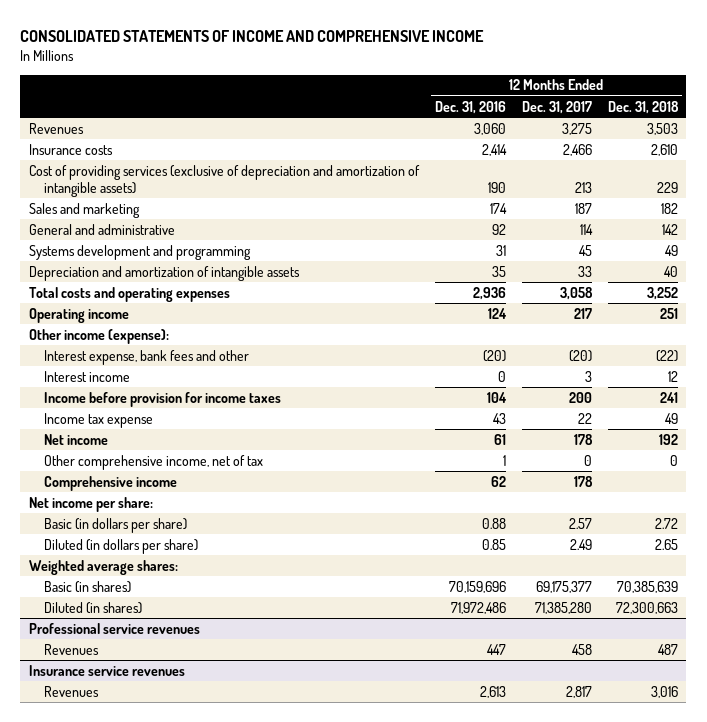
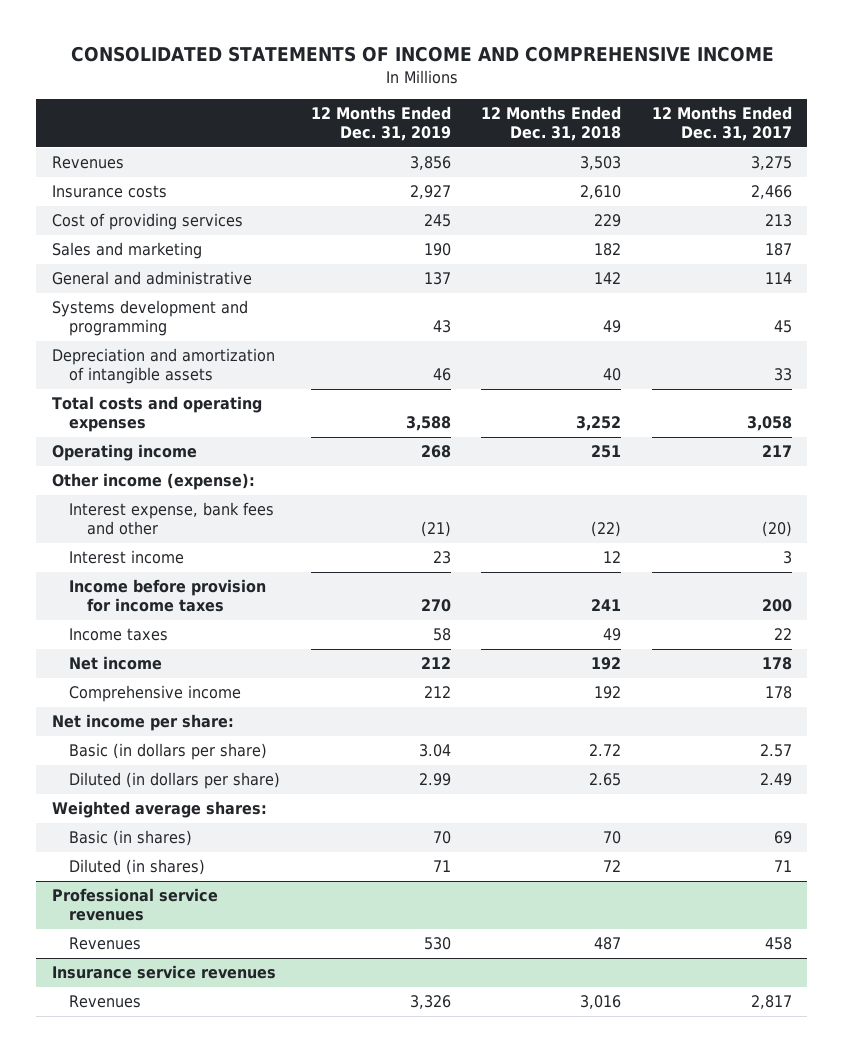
[434,100,506,114] Dec. 31, 2016 -> none
none -> [310,105,451,141] 12 Months Ended Dec. 31, 2019
[28,164,420,197] Cost of providing services (exclusive of depreciation and amortization of intangible assets) -> [51,213,243,231] Cost of providing services
[43,412,153,428] Income tax expense -> [69,628,169,642] Income taxes
[43,475,177,491] Comprehensive income -> none
[43,454,263,470] Other comprehensive income, net of tax -> [69,685,242,703] Comprehensive income
[583,454,592,466] 0 -> [764,686,792,700] 178
[670,454,679,466] 0 -> [594,686,622,700] 192
[535,580,592,593] 69,175,377 -> [773,831,792,845] 69
[617,580,679,593] 70,385,639 -> [603,831,622,845] 70
[534,601,592,614] 71,385,280 -> [773,860,792,873] 71
[616,601,679,614] 72,300,663 -> [603,860,622,873] 72

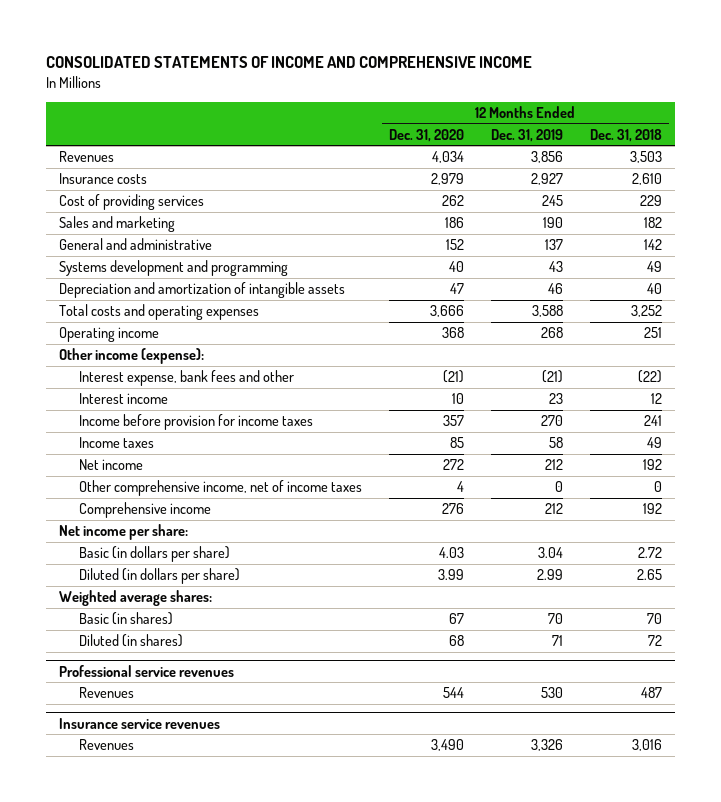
[651,105,792,141] 12 Months Ended Dec. 31, 2017 -> none
none -> [389,128,465,142] Dec. 31, 2020
none -> [79,480,363,497] Other comprehensive income, net of income taxes

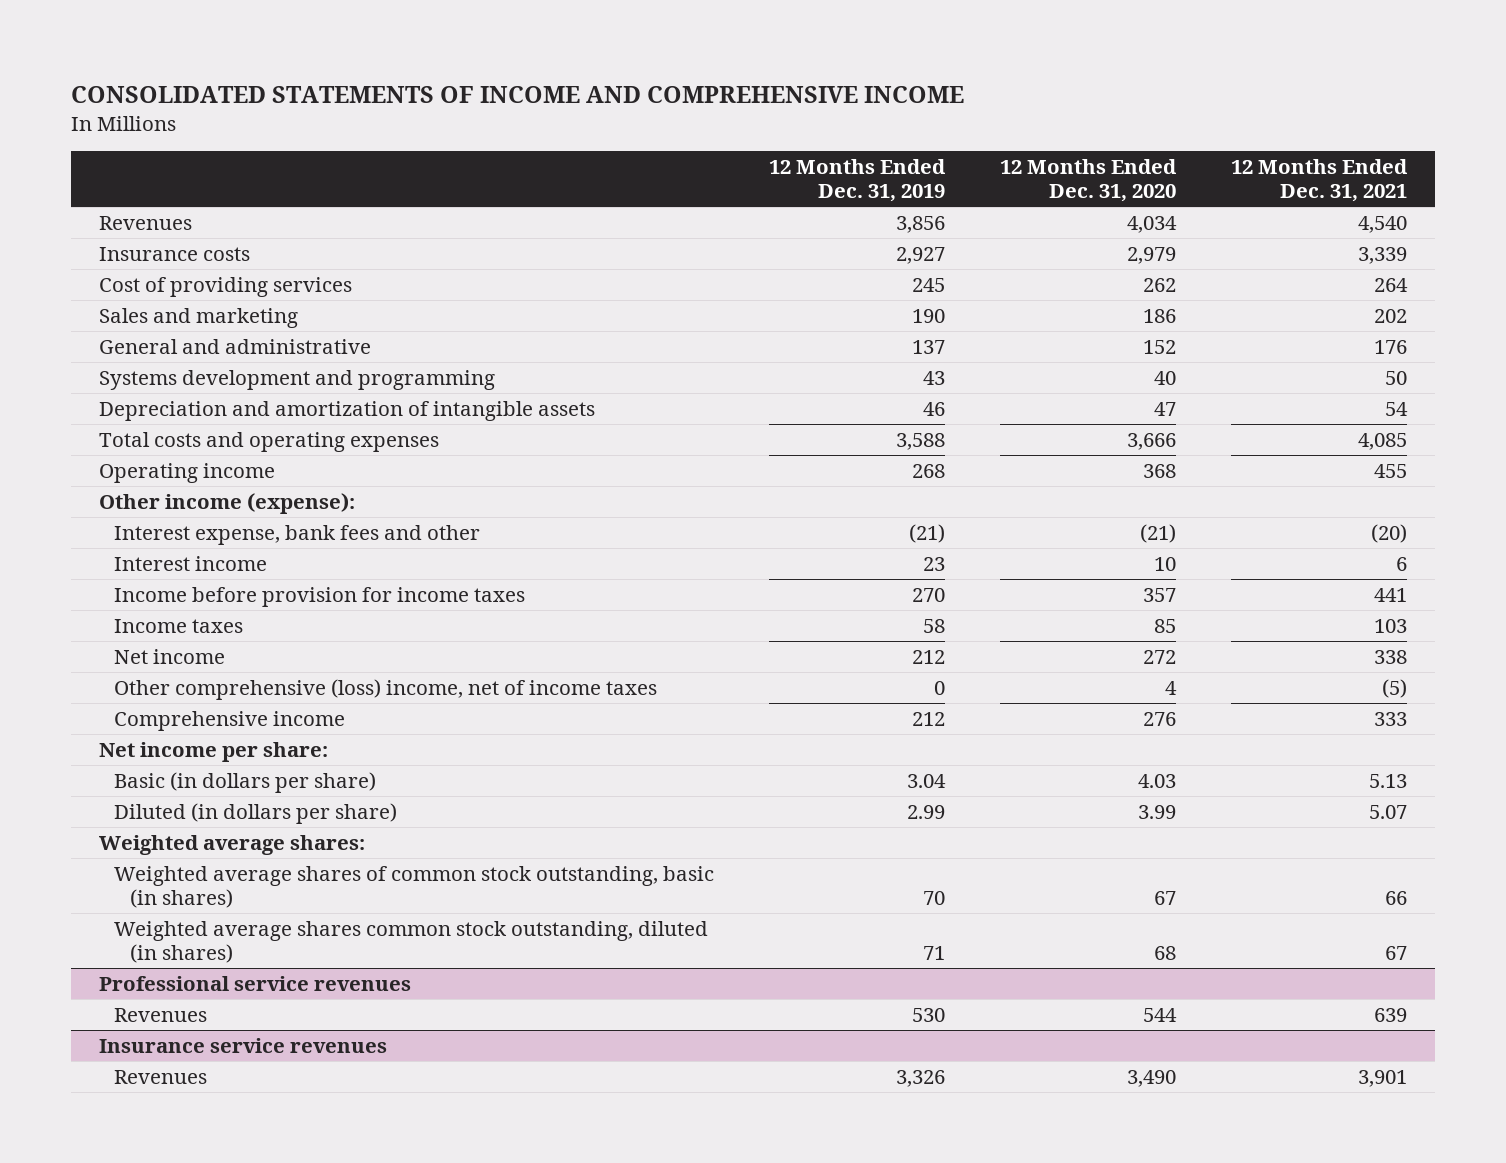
[589,128,662,142] Dec. 31, 2018 -> none
none -> [1231,159,1409,203] 12 Months Ended Dec. 31, 2021
[79,480,363,497] Other comprehensive income, net of income taxes -> [114,678,658,700] Other comprehensive (loss) income, net of income taxes
[79,612,174,626] Basic (in shares) -> [114,865,715,908] Weighted average shares of common stock outstanding, basic (in shares)
[79,634,184,648] Diluted (in shares) -> [114,920,709,963] Weighted average shares common stock outstanding, diluted (in shares)

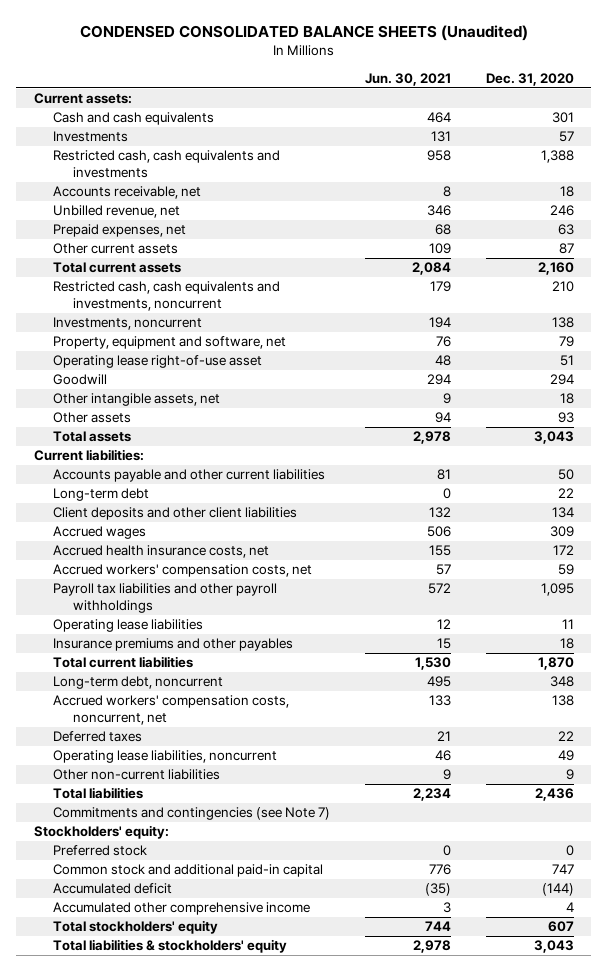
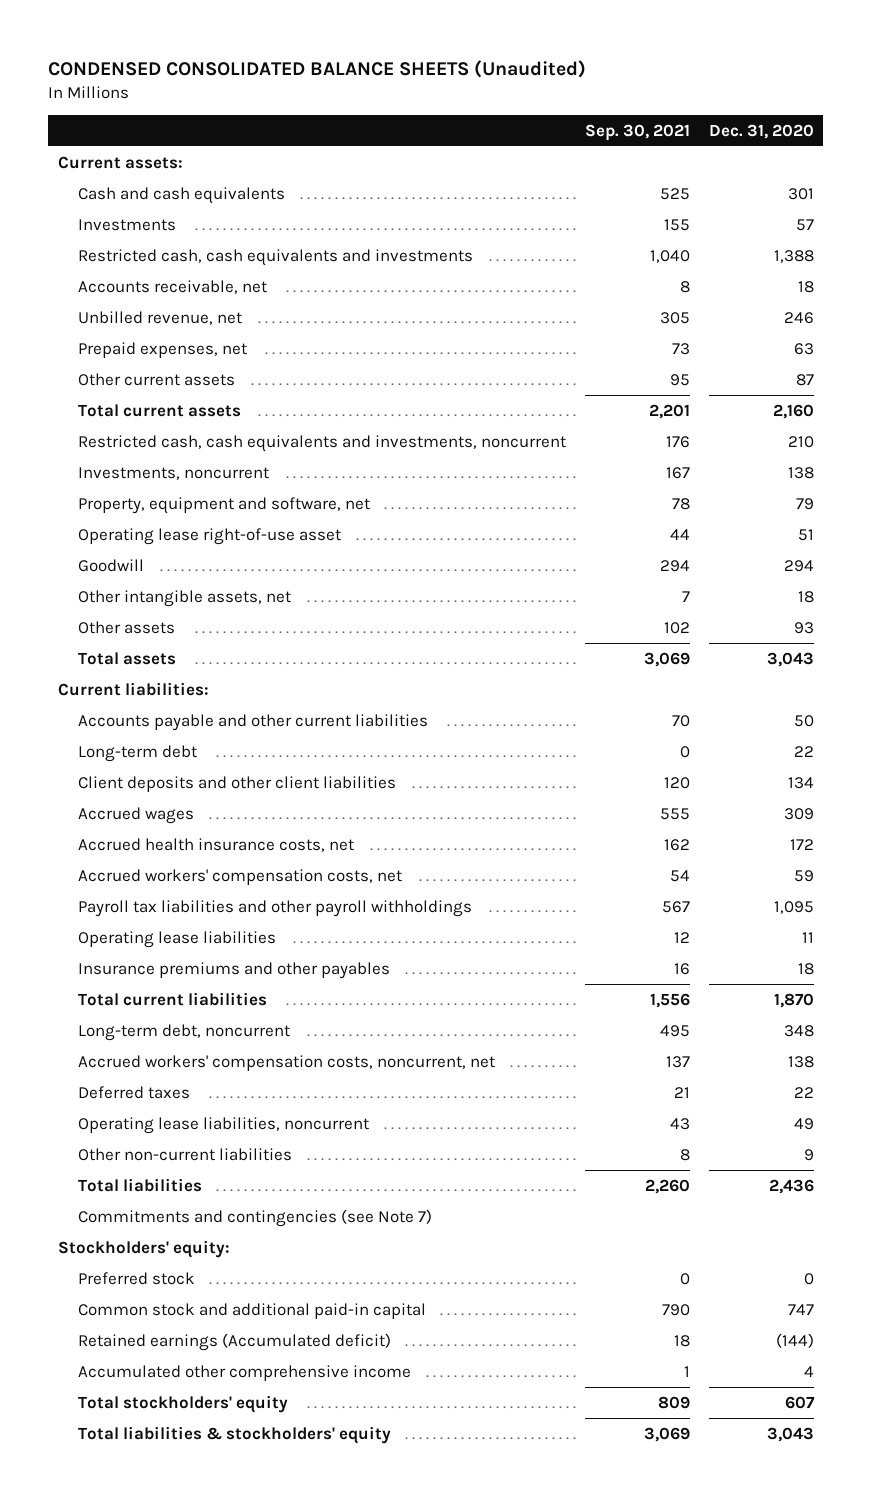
[365,72,452,86] Jun. 30, 2021 -> none
none -> [585,123,691,141] Sep. 30, 2021
[53,883,173,895] Accumulated deficit -> [78,1332,392,1351] Retained earnings (Accumulated deficit)

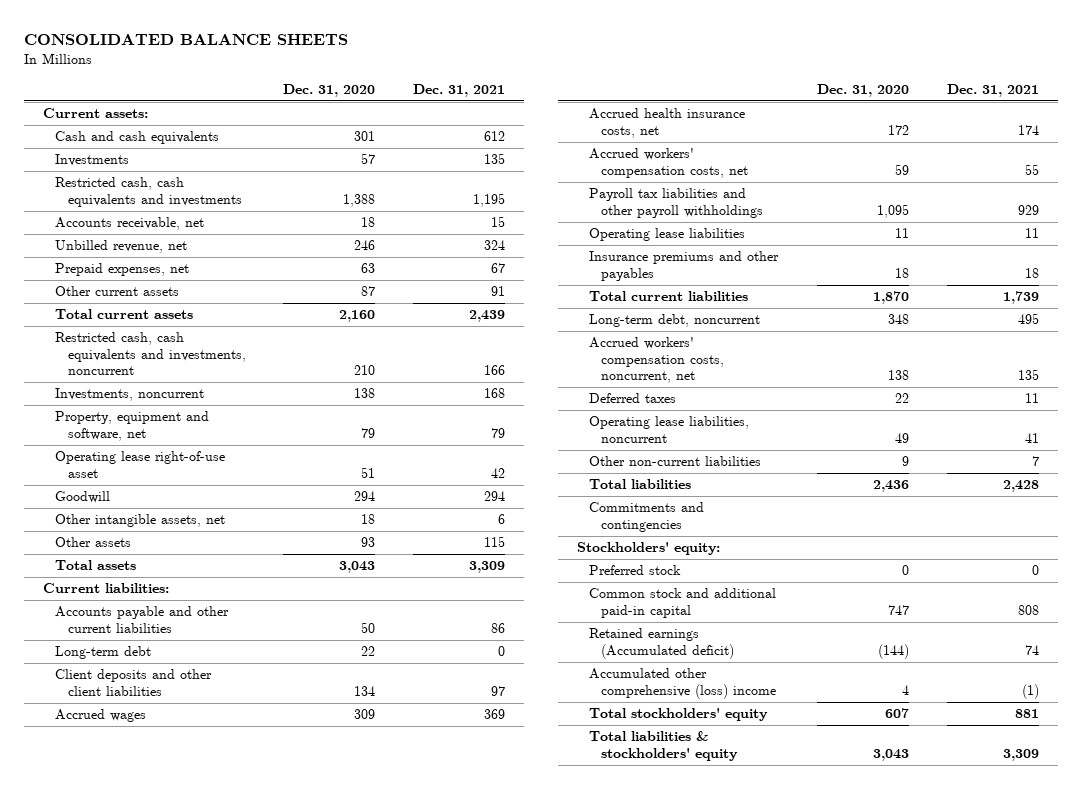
[48,59,587,78] CONDENSED CONSOLIDATED BALANCE SHEETS (Unaudited) -> [24,34,349,46] CONSOLIDATED BALANCE SHEETS
[585,123,691,141] Sep. 30, 2021 -> none
none -> [413,83,506,97] Dec. 31, 2021
[78,1208,433,1227] Commitments and contingencies (see Note 7) -> [589,502,705,532] Commitments and contingencies
[78,1364,412,1381] Accumulated other comprehensive income -> [589,668,777,699] Accumulated other comprehensive (loss) income

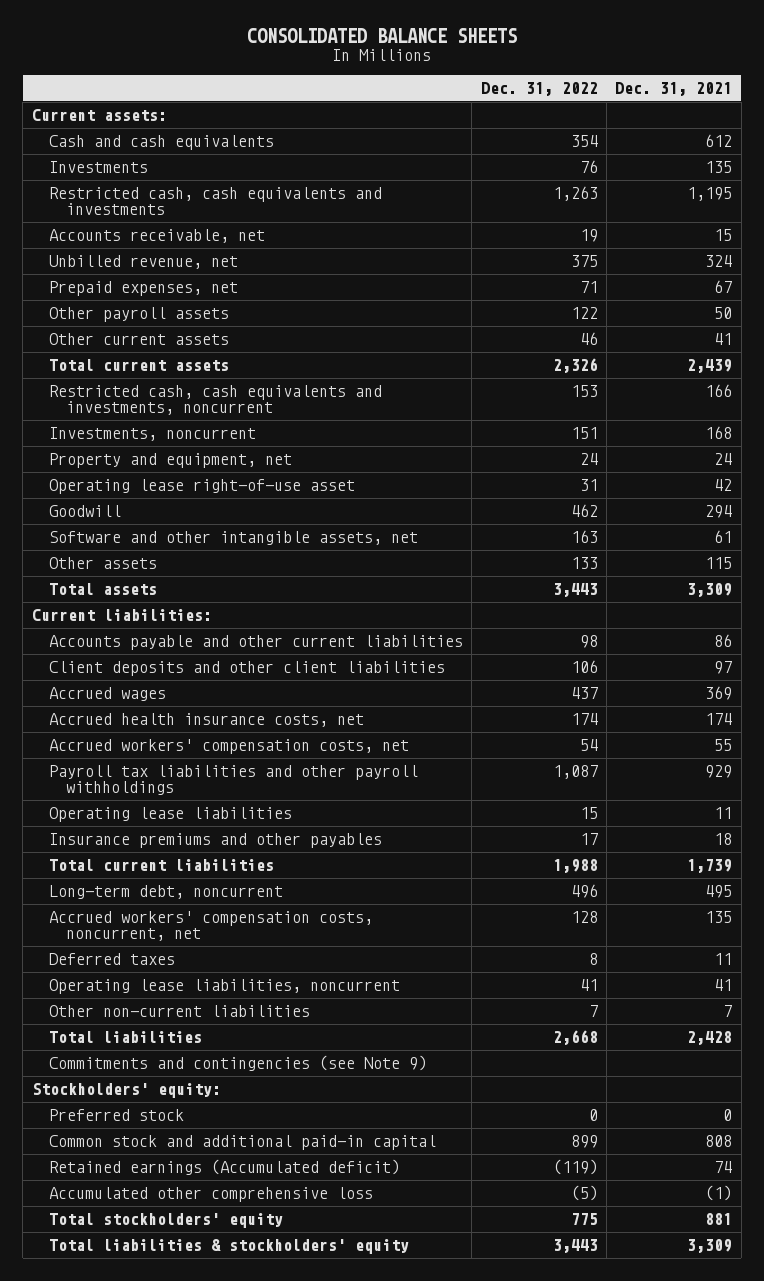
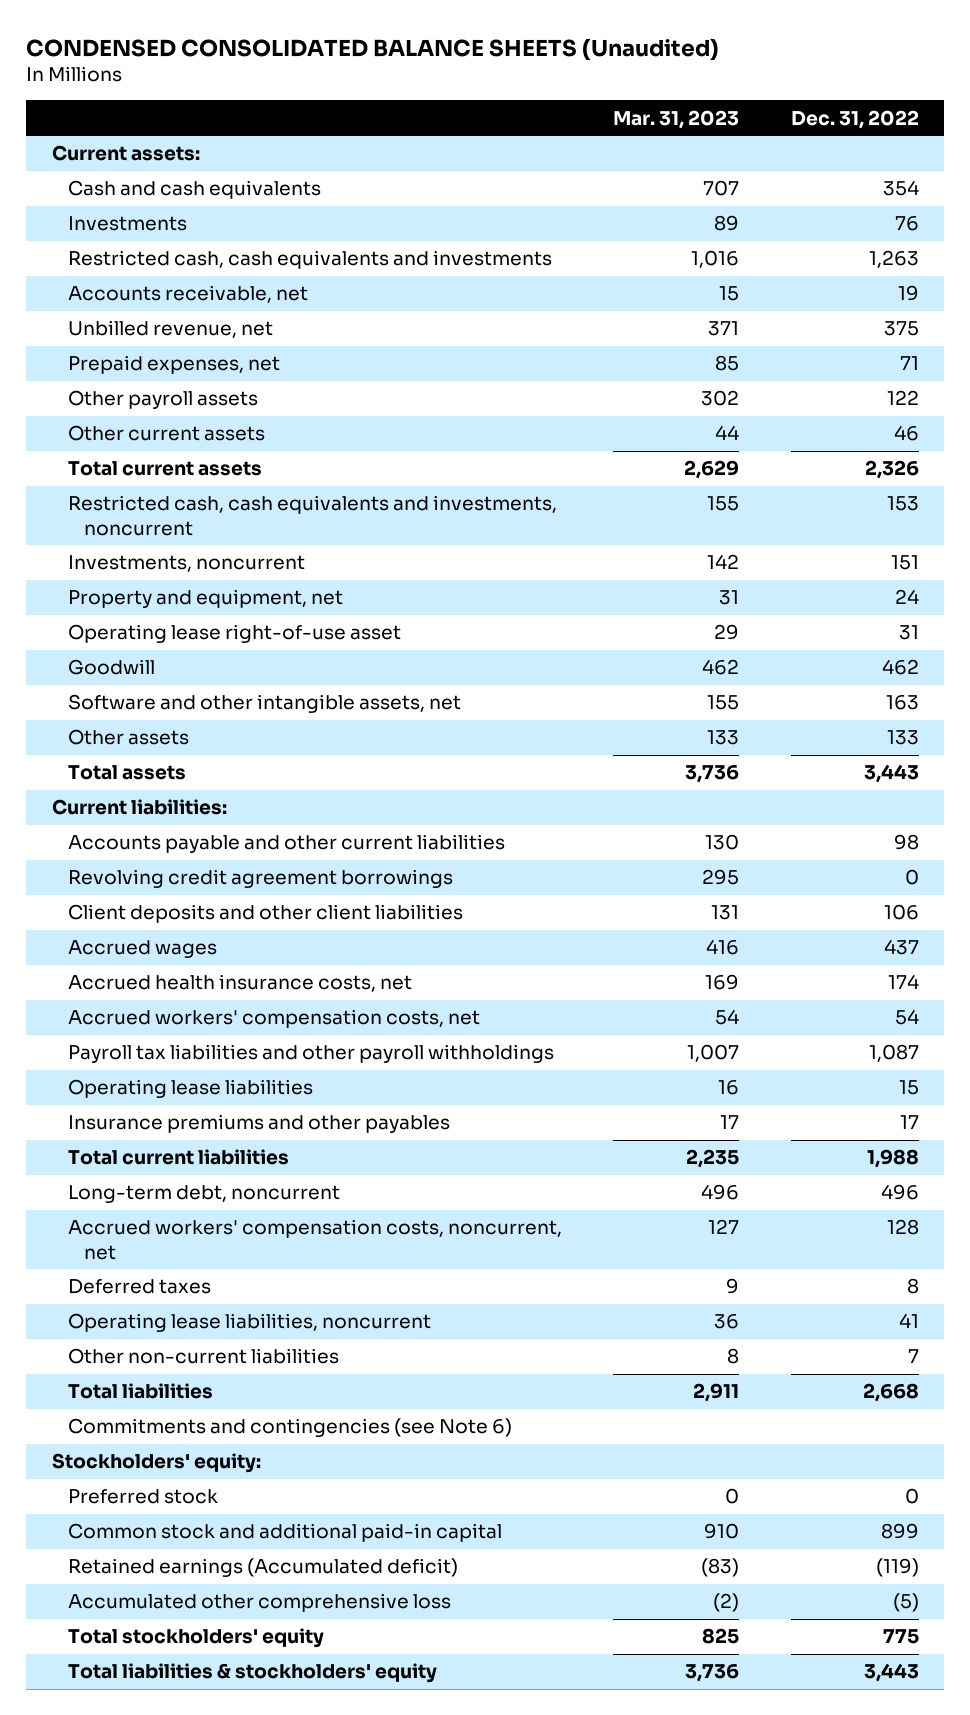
[246,28,517,44] CONSOLIDATED BALANCE SHEETS -> [26,37,720,61] CONDENSED CONSOLIDATED BALANCE SHEETS (Unaudited)
[615,81,733,96] Dec. 31, 2021 -> none
none -> [613,109,740,129] Mar. 31, 2023
none -> [67,869,453,889] Revolving credit agreement borrowings
[48,1055,427,1072] Commitments and contingencies (see Note 9) -> [67,1418,512,1438] Commitments and contingencies (see Note 6)

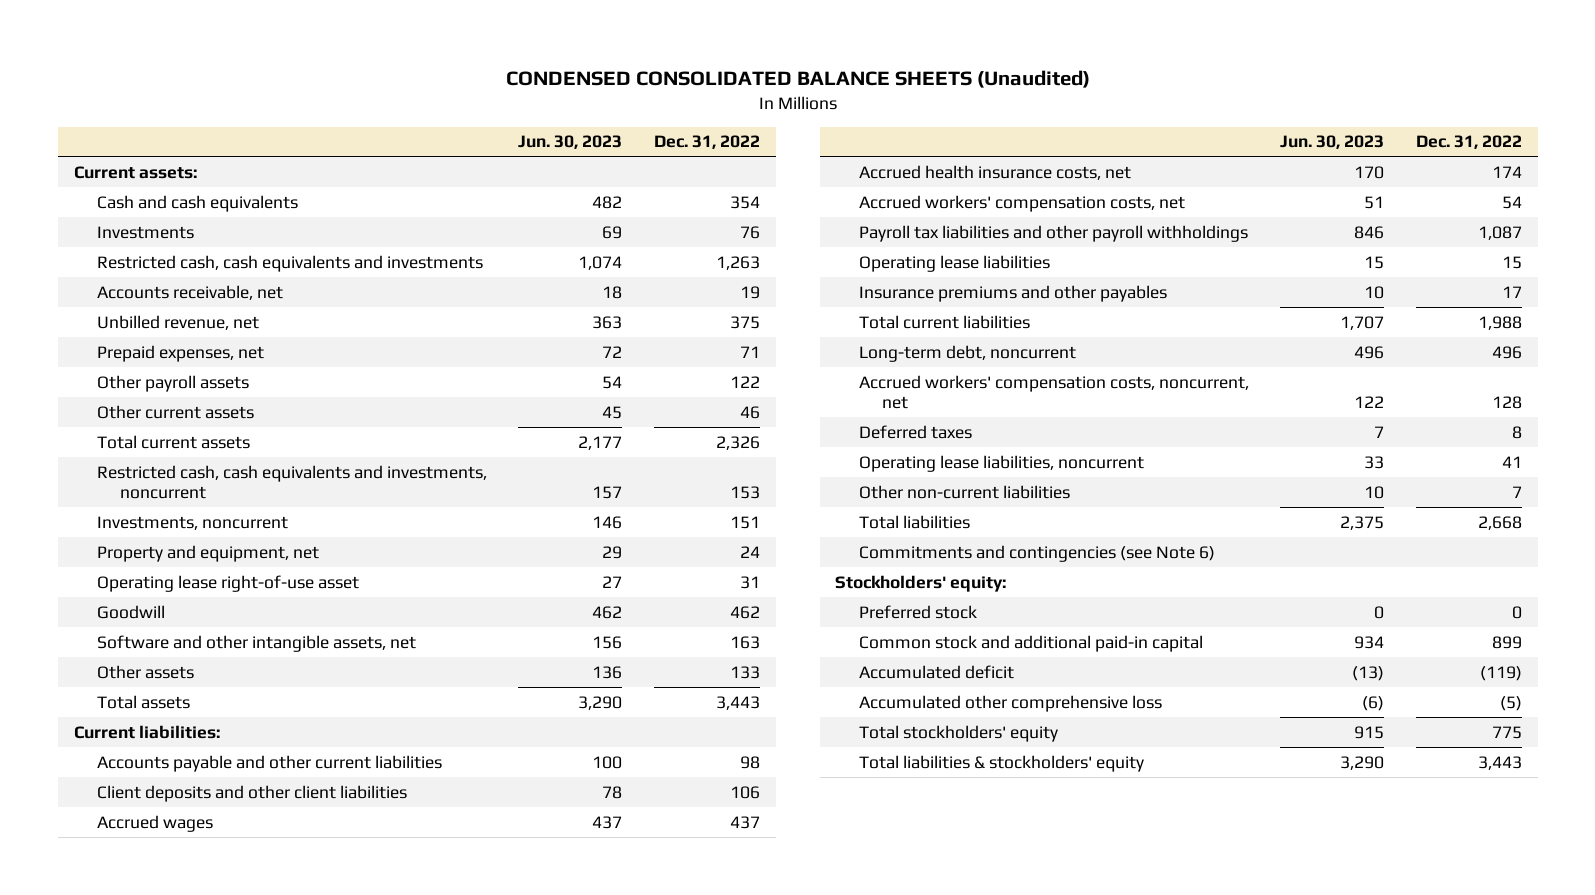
[613,109,740,129] Mar. 31, 2023 -> none
none -> [518,135,623,150] Jun. 30, 2023
[67,869,453,889] Revolving credit agreement borrowings -> none
[67,1558,458,1578] Retained earnings (Accumulated deficit) -> [858,664,1014,679] Accumulated deficit

